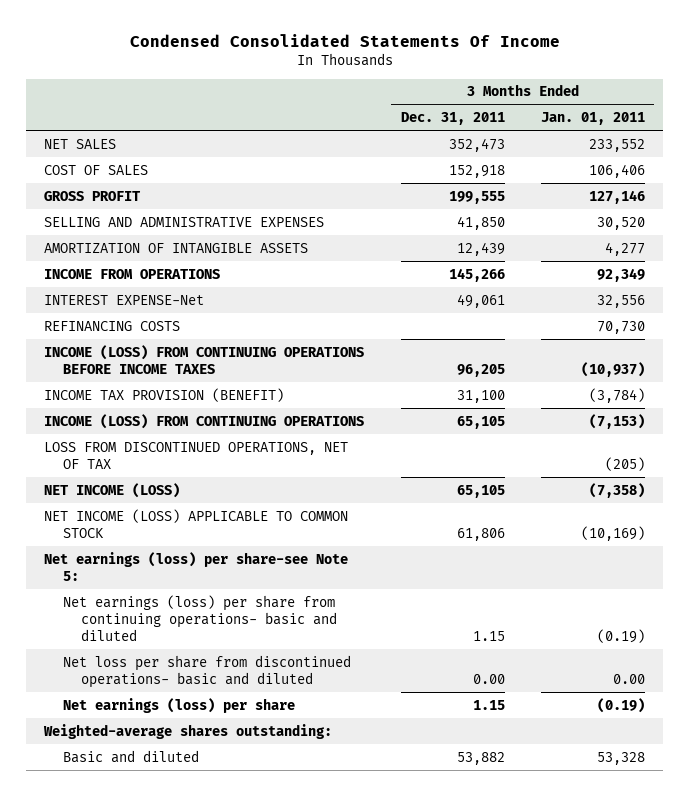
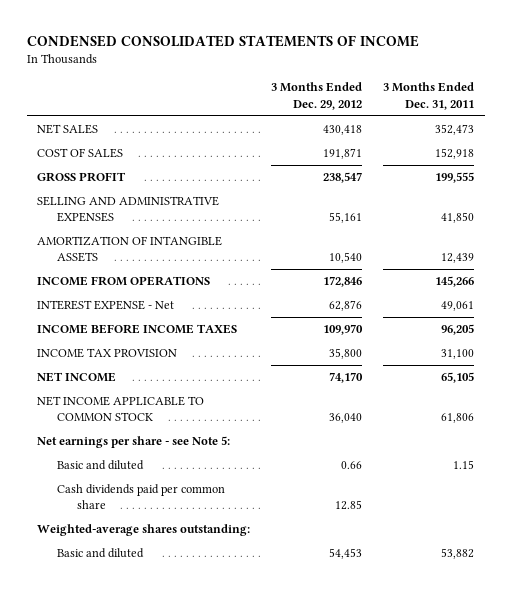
[129,33,560,47] Condensed Consolidated Statements Of Income -> [26,35,419,48] CONDENSED CONSOLIDATED STATEMENTS OF INCOME
[540,111,645,125] Jan. 01, 2011 -> none
none -> [271,82,363,110] 3 Months Ended Dec. 29, 2012
[44,320,181,331] REFINANCING COSTS -> none
[44,413,365,429] INCOME (LOSS) FROM CONTINUING OPERATIONS -> none
[44,441,349,469] LOSS FROM DISCONTINUED OPERATIONS, NET OF TAX -> none
[62,594,338,641] Net earnings (loss) per share from continuing operations- basic and diluted -> none
[62,654,351,688] Net loss per share from discontinued operations- basic and diluted -> none
[44,294,205,305] INTEREST EXPENSE-Net -> [37,300,175,311] INTEREST EXPENSE - Net
[44,344,365,374] INCOME (LOSS) FROM CONTINUING OPERATIONS BEFORE INCOME TAXES -> [37,324,238,335] INCOME BEFORE INCOME TAXES
[44,387,285,402] INCOME TAX PROVISION (BENEFIT) -> [37,348,178,359] INCOME TAX PROVISION
[44,482,181,498] NET INCOME (LOSS) -> [37,372,117,383] NET INCOME
[44,508,349,538] NET INCOME (LOSS) APPLICABLE TO COMMON STOCK -> [37,396,205,422] NET INCOME APPLICABLE TO COMMON STOCK
[44,551,349,581] Net earnings (loss) per share-see Note 5: -> [37,436,231,449] Net earnings per share - see Note 5:
[62,697,295,713] Net earnings (loss) per share -> [57,460,145,471] Basic and diluted
none -> [57,484,226,510] Cash dividends paid per common share

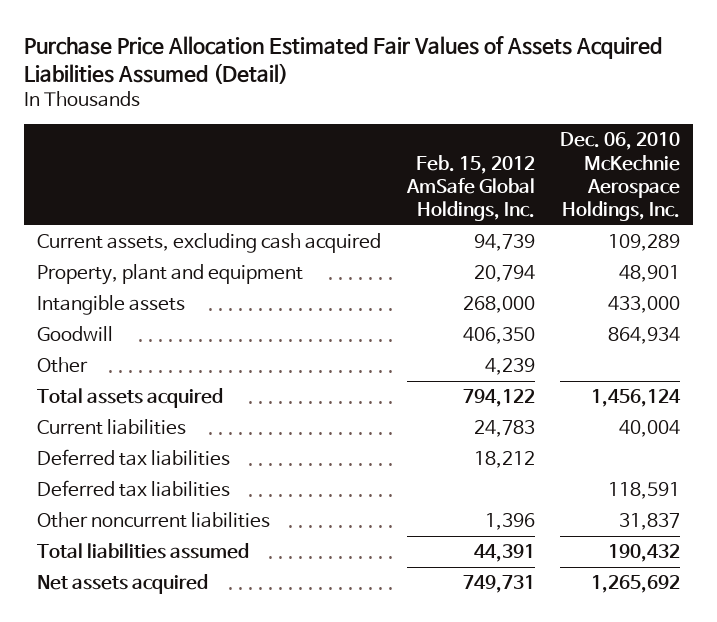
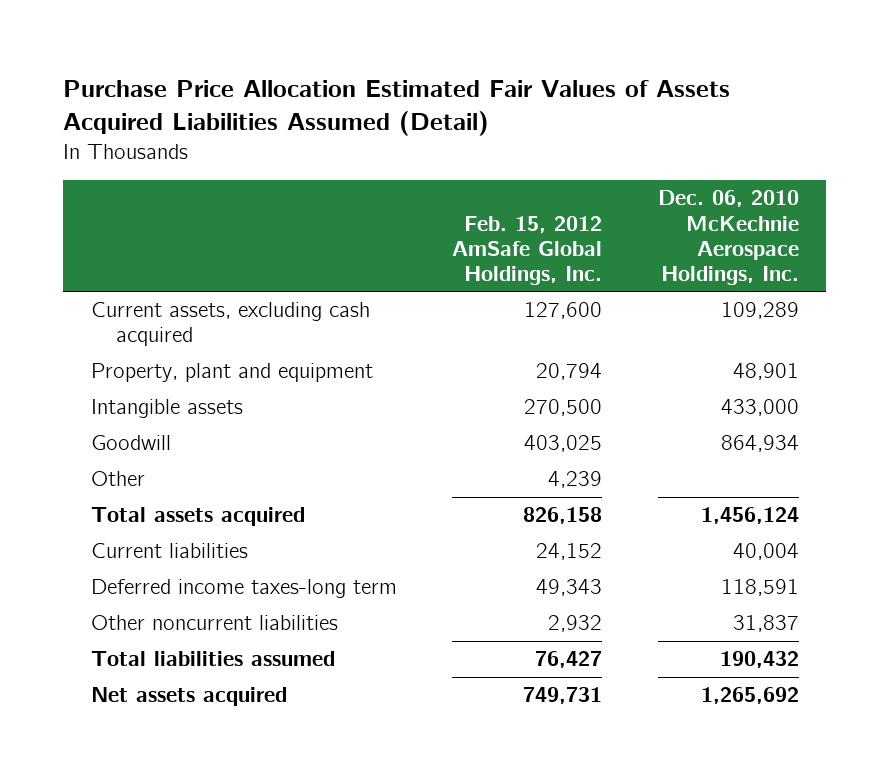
[473,233,535,251] 94,739 -> [524,302,603,320] 127,600
[462,295,535,313] 268,000 -> [524,399,603,417] 270,500
[462,326,535,344] 406,350 -> [524,435,603,453] 403,025
[37,448,231,466] Deferred tax liabilities -> none
[37,479,231,497] Deferred tax liabilities -> none
[462,388,535,407] 794,122 -> [523,507,603,525] 826,158
[473,419,535,437] 24,783 -> [536,543,603,561] 24,152
none -> [90,579,397,599] Deferred income taxes-long term
[484,512,535,530] 1,396 -> [548,615,603,633] 2,932
[473,543,535,562] 44,391 -> [535,651,603,669] 76,427

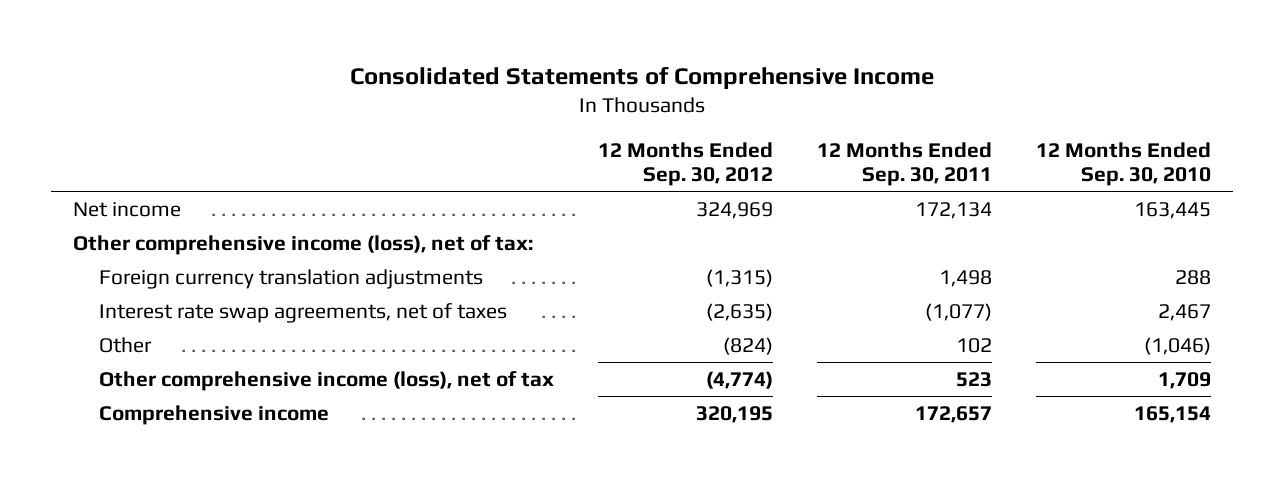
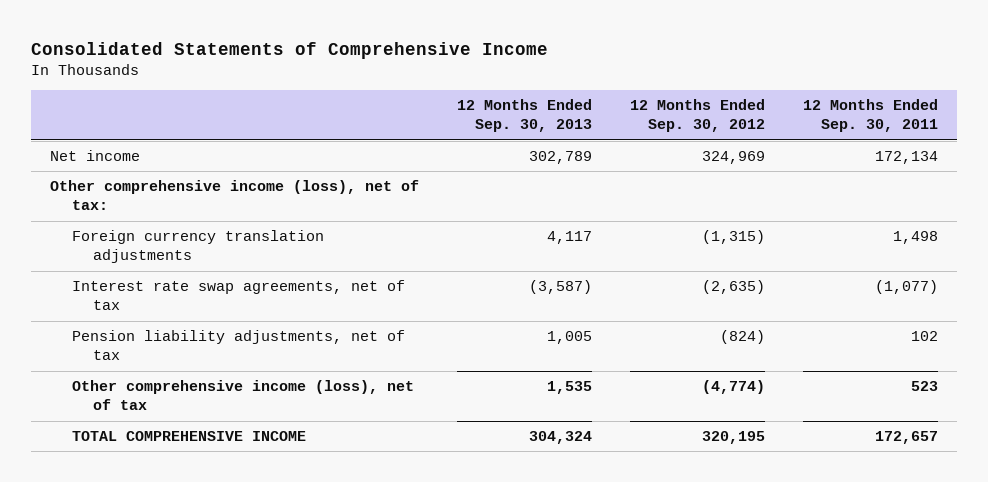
[1036,141,1212,187] 12 Months Ended Sep. 30, 2010 -> none
none -> [457,99,593,133] 12 Months Ended Sep. 30, 2013
[98,302,507,323] Interest rate swap agreements, net of taxes -> [71,280,405,311] Interest rate swap agreements, net of tax
[98,336,152,353] Other -> [71,330,405,361] Pension liability adjustments, net of tax
[98,404,329,425] Comprehensive income -> [71,431,306,442] TOTAL COMPREHENSIVE INCOME

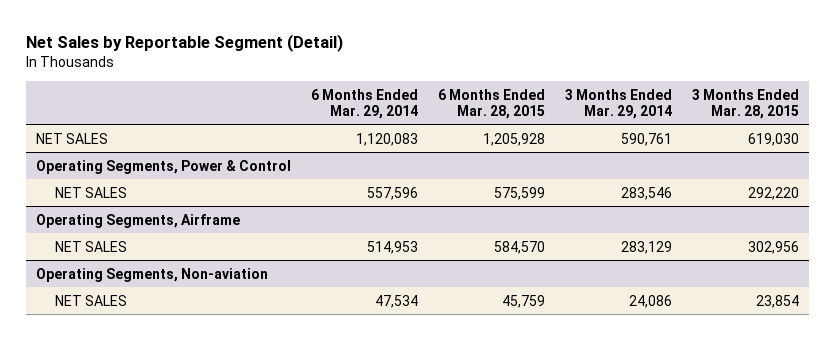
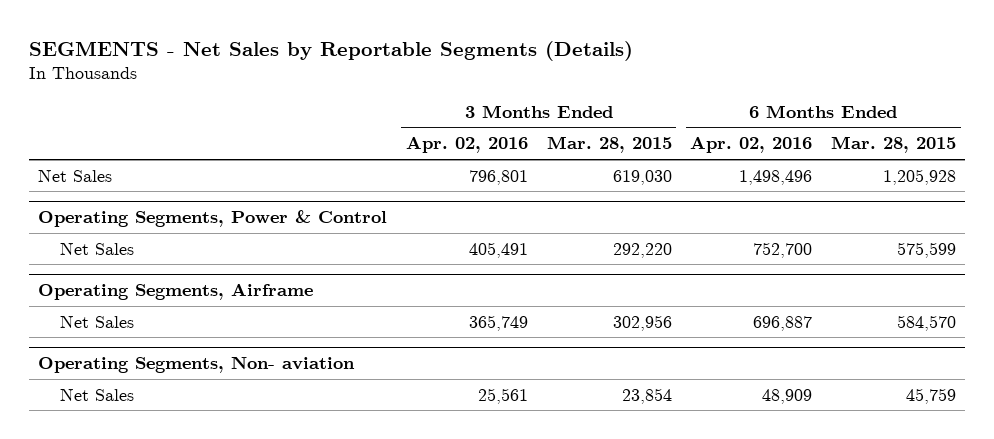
[25,33,343,52] Net Sales by Reportable Segment (Detail) -> [29,40,634,61] SEGMENTS - Net Sales by Reportable Segments (Details)
[310,88,418,119] 6 Months Ended Mar. 29, 2014 -> none
[564,88,672,119] 3 Months Ended Mar. 29, 2014 -> none
none -> [405,136,528,154] Apr. 02, 2016
none -> [690,136,813,154] Apr. 02, 2016
[35,132,108,144] NET SALES -> [38,168,113,182] Net Sales
[54,186,127,198] NET SALES -> [60,241,135,255] Net Sales
[54,240,127,252] NET SALES -> [60,314,135,328] Net Sales
[35,267,268,282] Operating Segments, Non-aviation -> [38,356,356,374] Operating Segments, Non- aviation
[54,294,127,306] NET SALES -> [60,387,135,401] Net Sales

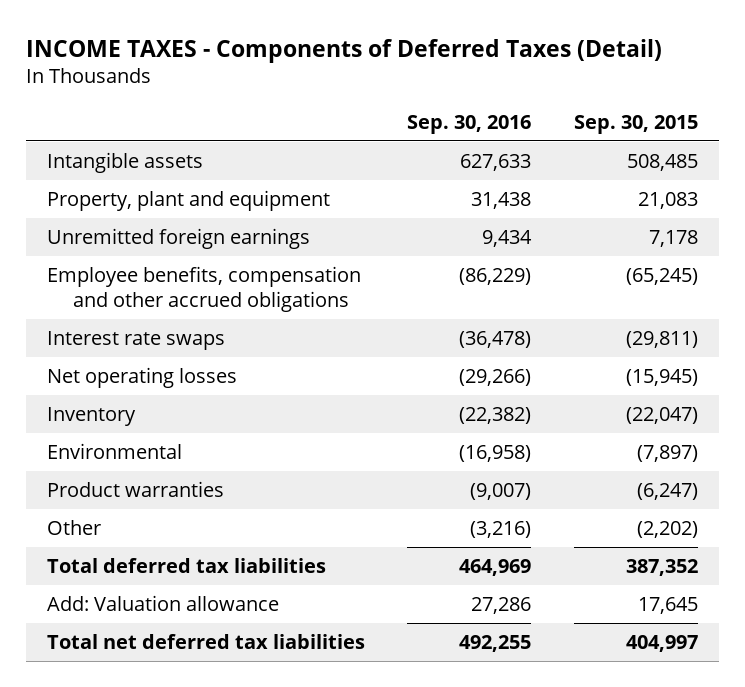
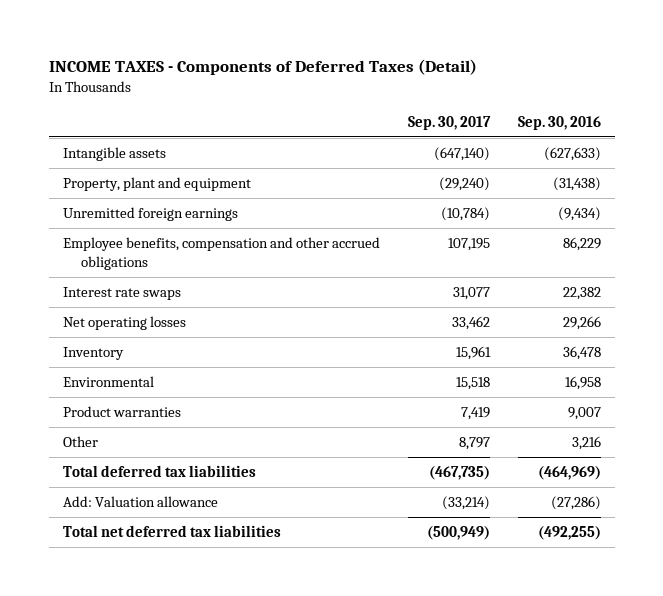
[573,114,698,134] Sep. 30, 2015 -> none
none -> [407,115,491,130] Sep. 30, 2017
[460,154,532,172] 627,633 -> [543,146,601,161] (627,633)
[471,192,532,210] 31,438 -> [552,176,601,191] (31,438)
[482,230,533,248] 9,434 -> [557,206,601,221] (9,434)
[459,268,532,286] (86,229) -> [562,236,601,251] 86,229
[459,331,532,349] (36,478) -> [562,286,601,300] 22,382
[459,369,532,387] (29,266) -> [562,315,601,330] 29,266
[459,407,532,425] (22,382) -> [562,345,601,360] 36,478
[459,445,532,463] (16,958) -> [564,375,601,390] 16,958
[470,483,532,501] (9,007) -> [567,406,601,420] 9,007
[470,521,532,539] (3,216) -> [571,435,601,450] 3,216
[459,559,532,577] 464,969 -> [537,465,601,480] (464,969)
[471,597,532,615] 27,286 -> [550,495,601,510] (27,286)
[459,635,532,653] 492,255 -> [537,525,601,540] (492,255)

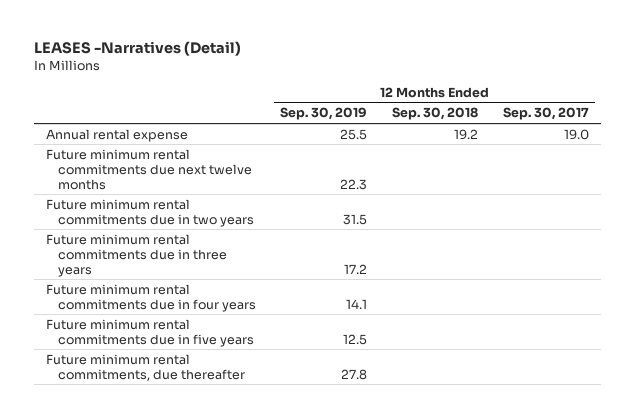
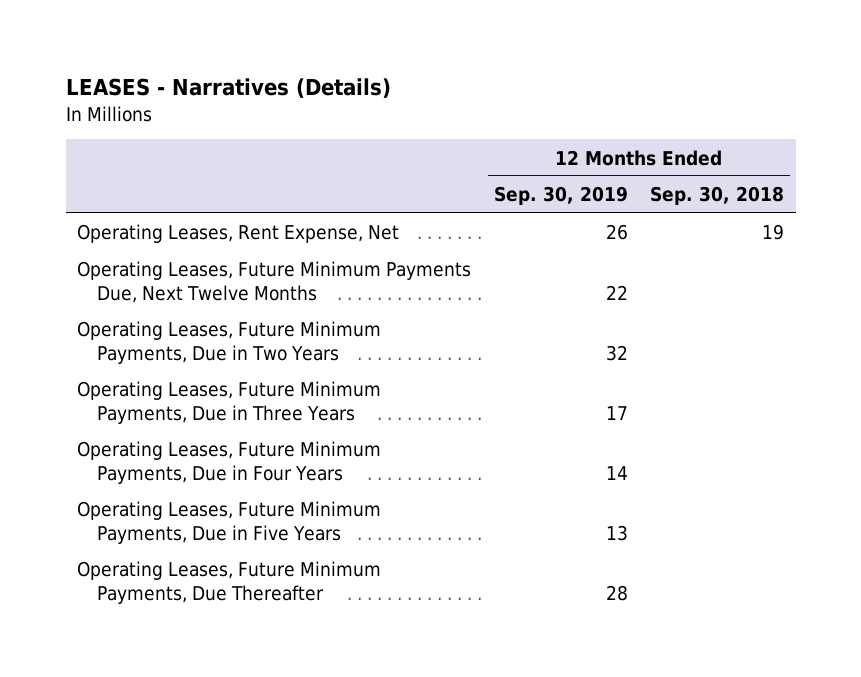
[33,41,241,57] LEASES -Narratives (Detail) -> [65,78,391,99] LEASES - Narratives (Details)
[502,107,589,121] Sep. 30, 2017 -> none
[46,128,189,142] Annual rental expense -> none
none -> [77,224,400,244] Operating Leases, Rent Expense, Net
[46,148,252,190] Future minimum rental commitments due next twelve months -> [77,261,472,303] Operating Leases, Future Minimum Payments Due, Next Twelve Months
[340,178,368,190] 22.3 -> [605,284,628,300] 22
[46,198,254,227] Future minimum rental commitments due in two years -> [77,321,382,364] Operating Leases, Future Minimum Payments, Due in Two Years
[343,213,368,225] 31.5 -> [605,344,628,361] 32
[46,233,227,277] Future minimum rental commitments due in three years -> [77,381,382,424] Operating Leases, Future Minimum Payments, Due in Three Years
[344,263,368,274] 17.2 -> [605,405,628,420] 17
[46,283,256,312] Future minimum rental commitments due in four years -> [77,441,382,484] Operating Leases, Future Minimum Payments, Due in Four Years
[346,298,368,309] 14.1 -> [605,465,628,480] 14
[46,318,254,347] Future minimum rental commitments due in five years -> [77,501,382,544] Operating Leases, Future Minimum Payments, Due in Five Years
[343,333,368,345] 12.5 -> [605,524,628,541] 13
[46,353,245,381] Future minimum rental commitments, due thereafter -> [77,561,382,604] Operating Leases, Future Minimum Payments, Due Thereafter
[341,368,368,380] 27.8 -> [605,584,628,601] 28

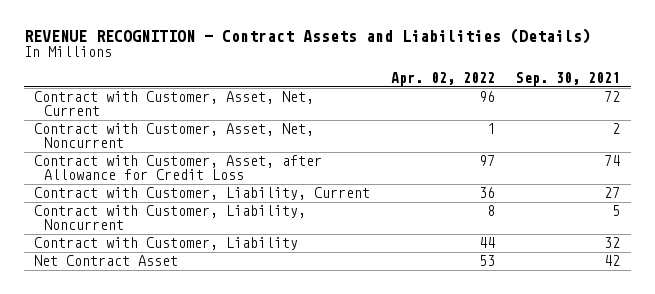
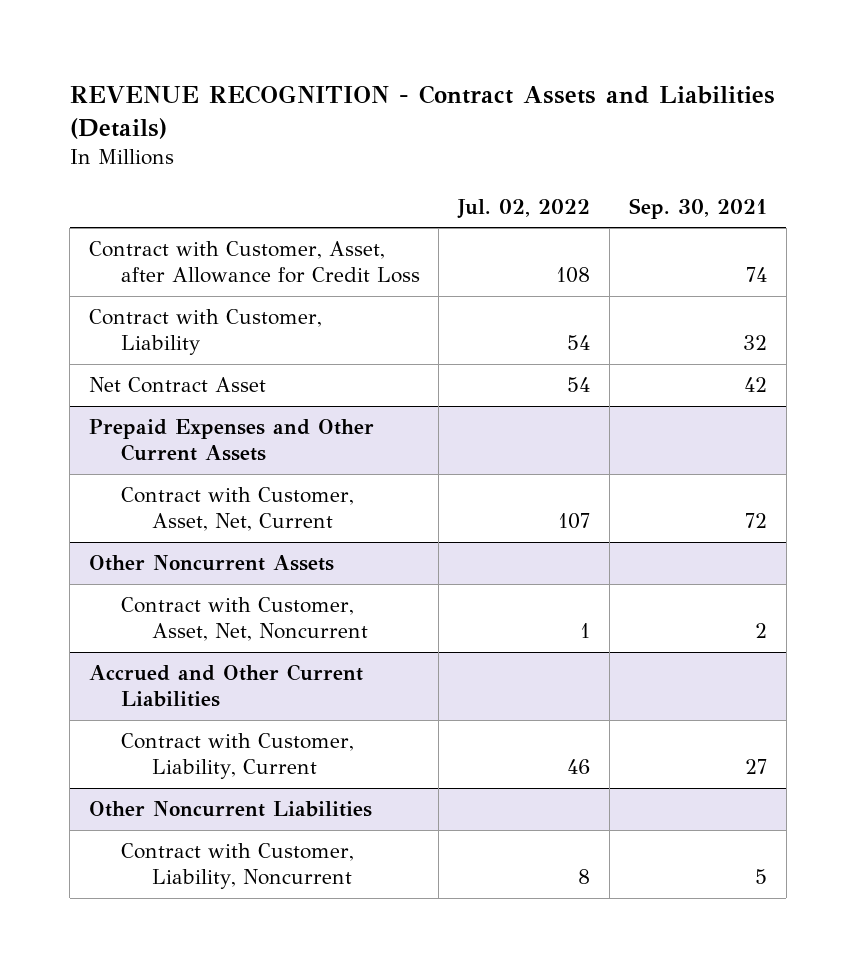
[391,71,496,86] Apr. 02, 2022 -> none
none -> [457,198,591,219] Jul. 02, 2022
[34,155,323,181] Contract with Customer, Asset, after Allowance for Credit Loss -> [89,241,420,283] Contract with Customer, Asset, after Allowance for Credit Loss
[34,237,299,251] Contract with Customer, Liability -> [89,309,323,355] Contract with Customer, Liability
[34,255,179,267] Net Contract Asset -> [89,377,267,394] Net Contract Asset
none -> [89,419,375,461] Prepaid Expenses and Other Current Assets
none -> [89,555,335,572] Other Noncurrent Assets
none -> [89,664,364,707] Accrued and Other Current Liabilities
none -> [89,801,373,818] Other Noncurrent Liabilities

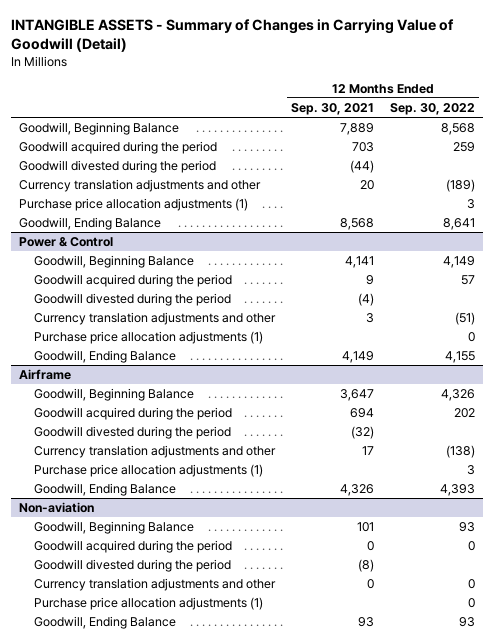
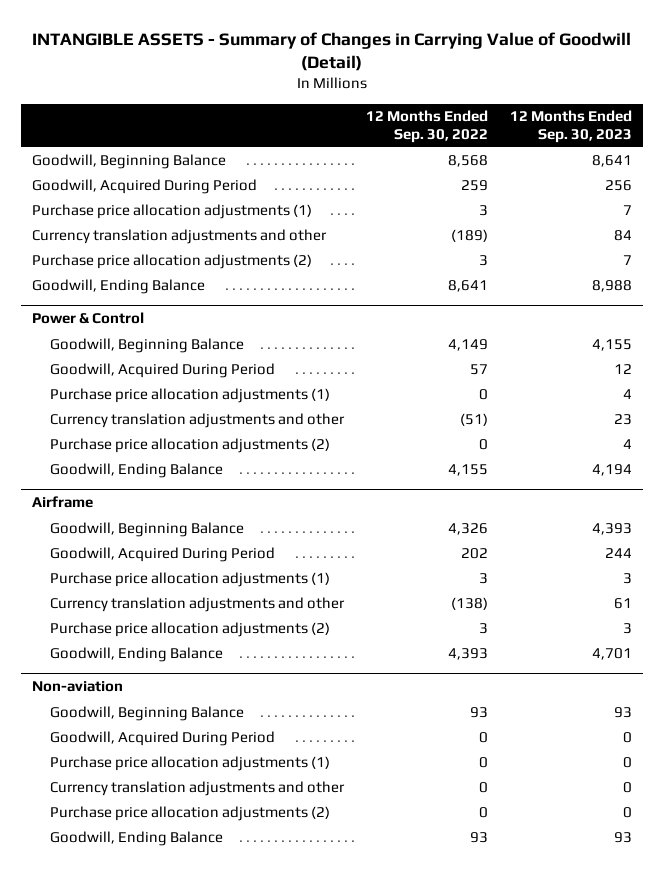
[290,103,374,116] Sep. 30, 2021 -> none
none -> [509,110,632,143] 12 Months Ended Sep. 30, 2023
[18,160,216,174] Goodwill divested during the period -> none
[18,141,217,155] Goodwill acquired during the period -> [32,178,258,194] Goodwill, Acquired During Period
[18,179,261,193] Currency translation adjustments and other -> [32,228,328,244] Currency translation adjustments and other
none -> [32,253,313,269] Purchase price allocation adjustments (2)
[33,293,231,307] Goodwill divested during the period -> none
[33,274,232,288] Goodwill acquired during the period -> [49,362,275,378] Goodwill, Acquired During Period
[33,312,276,326] Currency translation adjustments and other -> [49,412,345,428] Currency translation adjustments and other
none -> [49,437,330,453] Purchase price allocation adjustments (2)
[33,426,231,440] Goodwill divested during the period -> none
[33,407,232,421] Goodwill acquired during the period -> [49,546,275,562] Goodwill, Acquired During Period
[33,445,276,459] Currency translation adjustments and other -> [49,596,345,612] Currency translation adjustments and other
none -> [49,621,330,637] Purchase price allocation adjustments (2)
[33,559,231,573] Goodwill divested during the period -> none
[33,540,232,554] Goodwill acquired during the period -> [49,730,275,746] Goodwill, Acquired During Period
[33,578,276,592] Currency translation adjustments and other -> [49,780,345,796] Currency translation adjustments and other
none -> [49,805,330,821] Purchase price allocation adjustments (2)

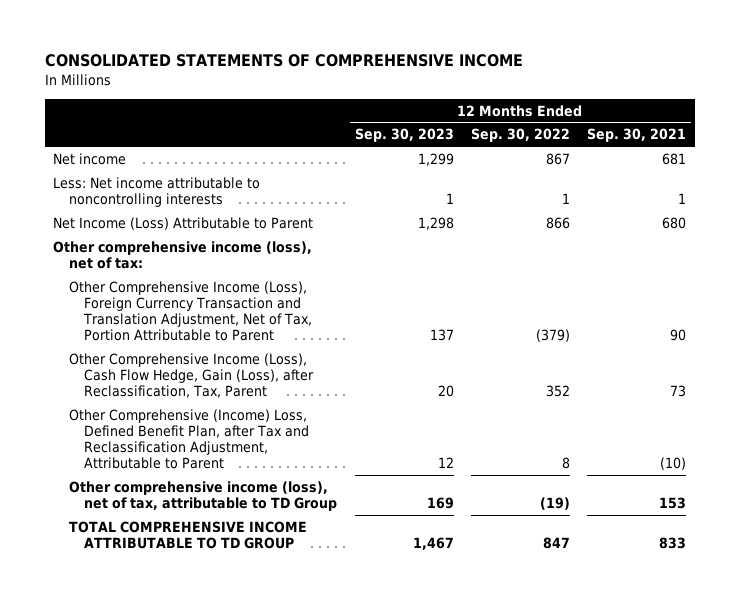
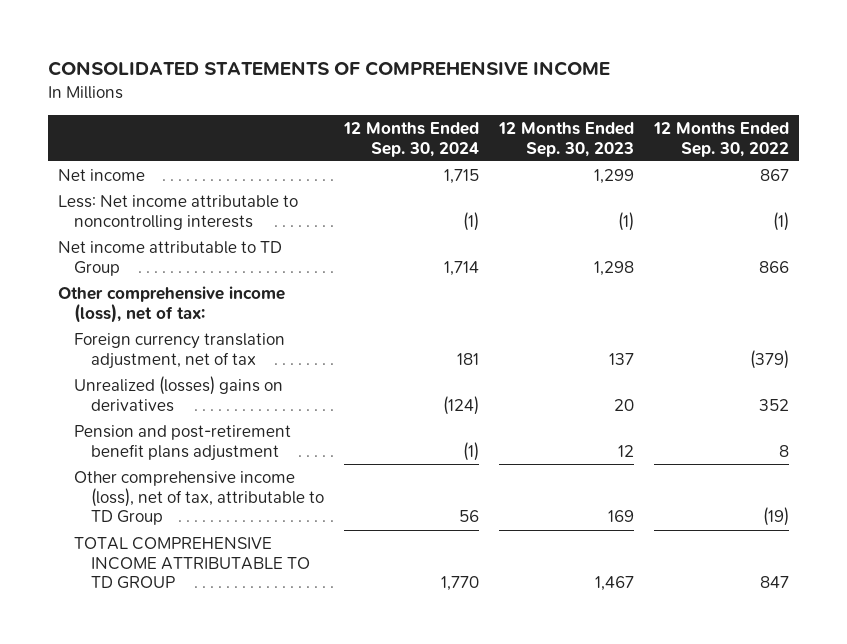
[587,128,687,143] Sep. 30, 2021 -> none
none -> [342,121,479,157] 12 Months Ended Sep. 30, 2024
[445,193,454,205] 1 -> [617,211,634,231] (1)
[561,193,570,205] 1 -> [773,211,790,231] (1)
[53,216,314,230] Net Income (Loss) Attributable to Parent -> [58,240,283,276] Net income attributable to TD Group
[68,280,313,342] Other Comprehensive Income (Loss), Foreign Currency Transaction and Translation Adjustment, Net of Tax, Portion Attributable to Parent -> [74,332,286,369] Foreign currency translation adjustment, net of tax
[68,352,315,399] Other Comprehensive Income (Loss), Cash Flow Hedge, Gain (Loss), after Reclassification, Tax, Parent -> [74,375,284,412] Unrealized (losses) gains on derivatives
[68,408,310,470] Other Comprehensive (Income) Loss, Defined Benefit Plan, after Tax and Reclassification Adjustment, Attributable to Parent -> [74,424,292,461] Pension and post-retirement benefit plans adjustment

